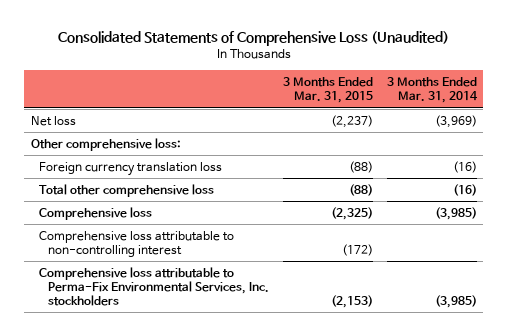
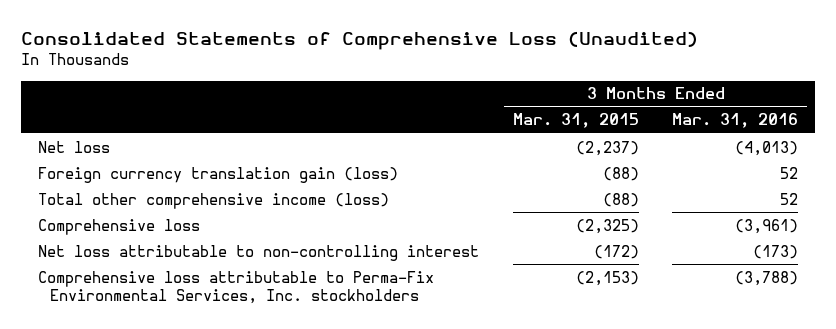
[386,77,478,104] 3 Months Ended Mar. 31, 2014 -> none
none -> [672,113,799,129] Mar. 31, 2016
[30,137,181,151] Other comprehensive loss: -> none
[39,161,223,176] Foreign currency translation loss -> [38,166,399,183] Foreign currency translation gain (loss)
[39,183,215,197] Total other comprehensive loss -> [38,192,390,209] Total other comprehensive income (loss)
[39,230,235,257] Comprehensive loss attributable to non-controlling interest -> [38,244,480,261] Net loss attributable to non-controlling interest

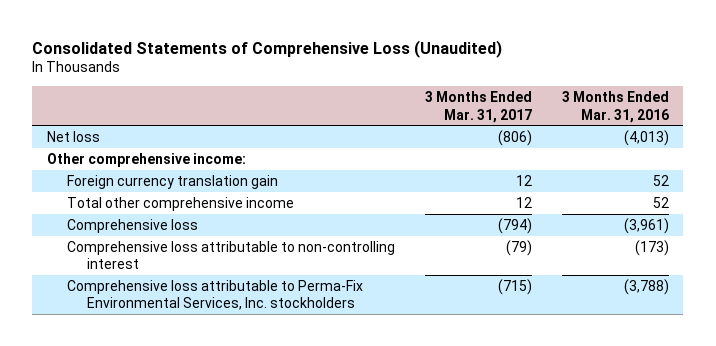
[512,113,639,129] Mar. 31, 2015 -> none
none -> [424,90,532,123] 3 Months Ended Mar. 31, 2017
none -> [47,152,247,167] Other comprehensive income:
[38,166,399,183] Foreign currency translation gain (loss) -> [67,174,279,189] Foreign currency translation gain
[38,192,390,209] Total other comprehensive income (loss) -> [67,196,295,211] Total other comprehensive income
[38,244,480,261] Net loss attributable to non-controlling interest -> [67,240,396,270] Comprehensive loss attributable to non-controlling interest

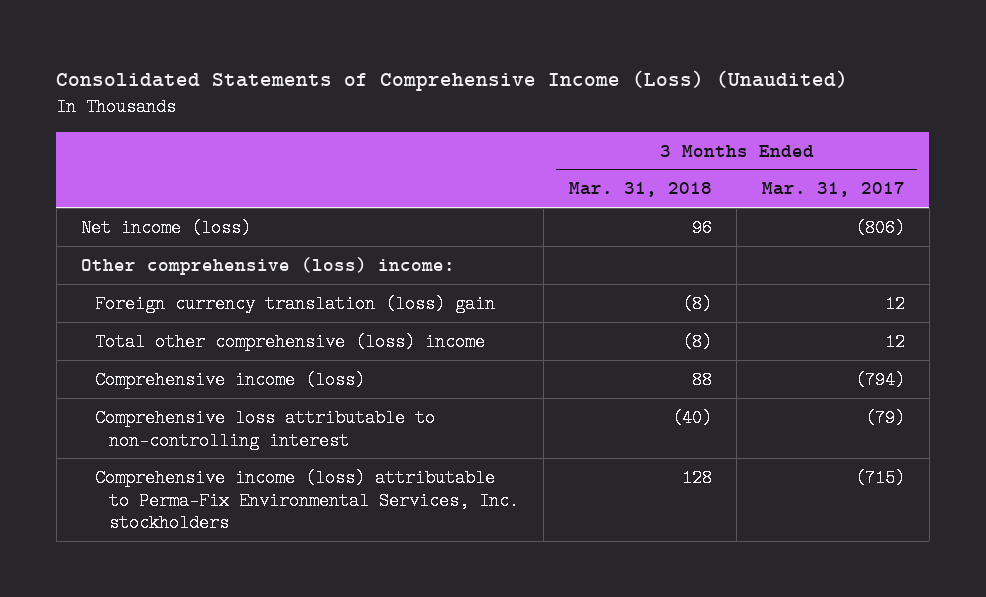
[32,39,503,58] Consolidated Statements of Comprehensive Loss (Unaudited) -> [56,70,849,92] Consolidated Statements of Comprehensive Income (Loss) (Unaudited)
[561,90,669,123] 3 Months Ended Mar. 31, 2016 -> none
none -> [568,182,712,198] Mar. 31, 2018
[47,130,101,142] Net loss -> [81,218,252,237] Net income (loss)
[47,152,247,167] Other comprehensive income: -> [81,256,456,275] Other comprehensive (loss) income:
[67,174,279,189] Foreign currency translation gain -> [95,294,496,313] Foreign currency translation (loss) gain
[67,196,295,211] Total other comprehensive income -> [95,332,486,351] Total other comprehensive (loss) income
[67,218,199,233] Comprehensive loss -> [95,370,366,389] Comprehensive income (loss)
[67,279,364,311] Comprehensive loss attributable to Perma-Fix Environmental Services, Inc. stockholders -> [95,468,520,533] Comprehensive income (loss) attributable to Perma-Fix Environmental Services, Inc. stockholders

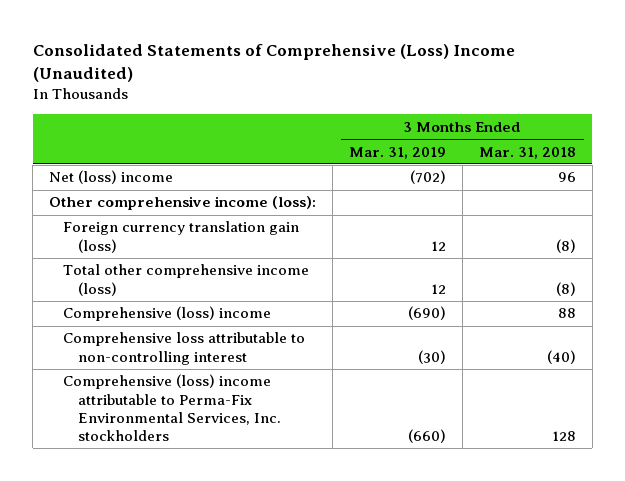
[56,70,849,92] Consolidated Statements of Comprehensive Income (Loss) (Unaudited) -> [32,43,515,83] Consolidated Statements of Comprehensive (Loss) Income (Unaudited)
[761,182,905,198] Mar. 31, 2017 -> none
none -> [348,146,446,159] Mar. 31, 2019
[81,218,252,237] Net income (loss) -> [49,170,174,185] Net (loss) income
[81,256,456,275] Other comprehensive (loss) income: -> [49,196,317,211] Other comprehensive income (loss):
[95,294,496,313] Foreign currency translation (loss) gain -> [63,221,300,253] Foreign currency translation gain (loss)
[95,332,486,351] Total other comprehensive (loss) income -> [63,264,310,296] Total other comprehensive income (loss)
[95,370,366,389] Comprehensive income (loss) -> [63,306,272,322] Comprehensive (loss) income
[95,468,520,533] Comprehensive income (loss) attributable to Perma-Fix Environmental Services, Inc. stockholders -> [63,374,281,441] Comprehensive (loss) income attributable to Perma-Fix Environmental Services, Inc. stockholders

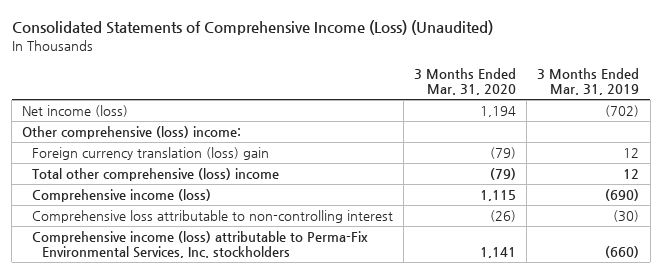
[32,43,515,83] Consolidated Statements of Comprehensive (Loss) Income (Unaudited) -> [11,19,493,35] Consolidated Statements of Comprehensive Income (Loss) (Unaudited)
[478,146,576,159] Mar. 31, 2018 -> none
none -> [414,67,517,96] 3 Months Ended Mar. 31, 2020
[49,170,174,185] Net (loss) income -> [22,105,129,118] Net income (loss)
[49,196,317,211] Other comprehensive income (loss): -> [22,126,242,140] Other comprehensive (loss) income:
[63,221,300,253] Foreign currency translation gain (loss) -> [32,147,270,161] Foreign currency translation (loss) gain
[63,264,310,296] Total other comprehensive income (loss) -> [32,168,280,182] Total other comprehensive (loss) income
[63,306,272,322] Comprehensive (loss) income -> [32,189,212,203] Comprehensive income (loss)
[63,374,281,441] Comprehensive (loss) income attributable to Perma-Fix Environmental Services, Inc. stockholders -> [32,231,369,259] Comprehensive income (loss) attributable to Perma-Fix Environmental Services, Inc. stockholders

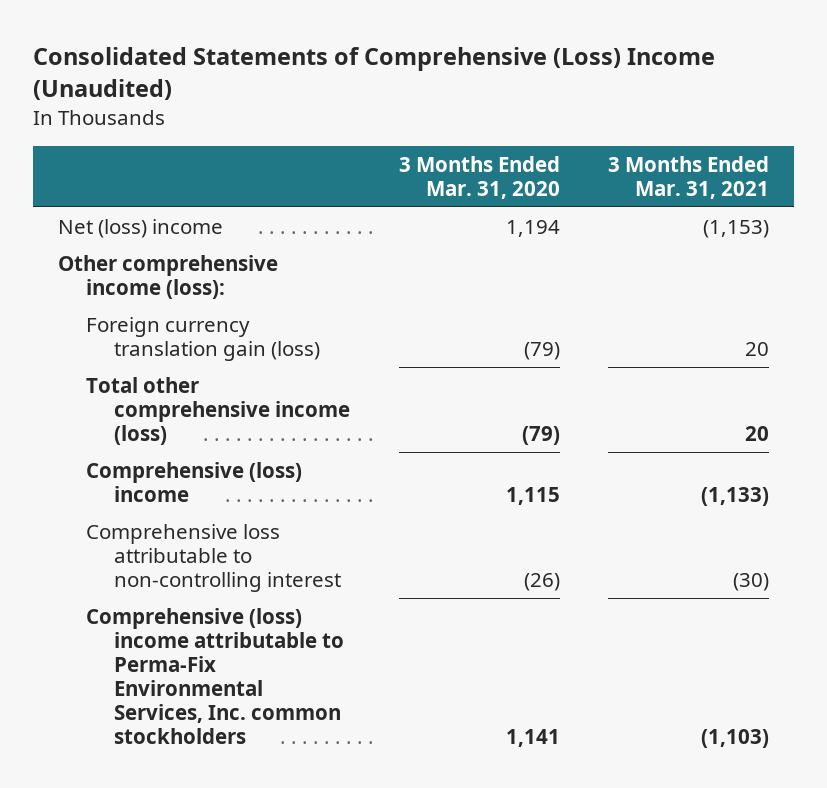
[11,19,493,35] Consolidated Statements of Comprehensive Income (Loss) (Unaudited) -> [33,47,716,101] Consolidated Statements of Comprehensive (Loss) Income (Unaudited)
[537,67,640,96] 3 Months Ended Mar. 31, 2019 -> none
none -> [608,155,770,199] 3 Months Ended Mar. 31, 2021
[22,105,129,118] Net income (loss) -> [57,218,223,238] Net (loss) income
[22,126,242,140] Other comprehensive (loss) income: -> [57,254,278,299] Other comprehensive income (loss):
[32,147,270,161] Foreign currency translation (loss) gain -> [85,316,320,361] Foreign currency translation gain (loss)
[32,168,280,182] Total other comprehensive (loss) income -> [85,376,350,445] Total other comprehensive income (loss)
[32,189,212,203] Comprehensive income (loss) -> [85,461,302,502] Comprehensive (loss) income
[32,231,369,259] Comprehensive income (loss) attributable to Perma-Fix Environmental Services, Inc. stockholders -> [85,607,344,744] Comprehensive (loss) income attributable to Perma-Fix Environmental Services, Inc. common stockholders

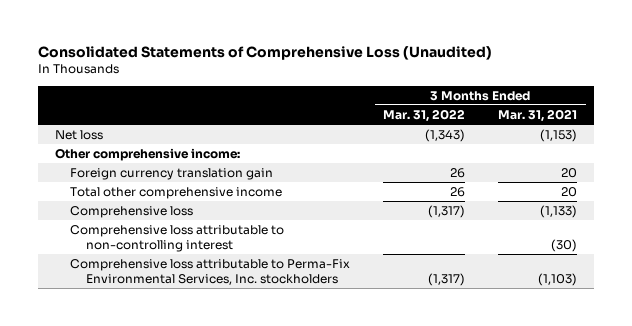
[33,47,716,101] Consolidated Statements of Comprehensive (Loss) Income (Unaudited) -> [37,45,492,60] Consolidated Statements of Comprehensive Loss (Unaudited)
[398,155,560,199] 3 Months Ended Mar. 31, 2020 -> none
none -> [383,108,466,122] Mar. 31, 2022
[57,218,223,238] Net (loss) income -> [54,130,103,141] Net loss
[57,254,278,299] Other comprehensive income (loss): -> [54,148,240,162] Other comprehensive income:
[85,316,320,361] Foreign currency translation gain (loss) -> [70,168,274,181] Foreign currency translation gain
[85,376,350,445] Total other comprehensive income (loss) -> [70,187,283,200] Total other comprehensive income
[85,461,302,502] Comprehensive (loss) income -> [70,206,194,219] Comprehensive loss
[85,607,344,744] Comprehensive (loss) income attributable to Perma-Fix Environmental Services, Inc. common stockholders -> [70,259,351,285] Comprehensive loss attributable to Perma-Fix Environmental Services, Inc. stockholders

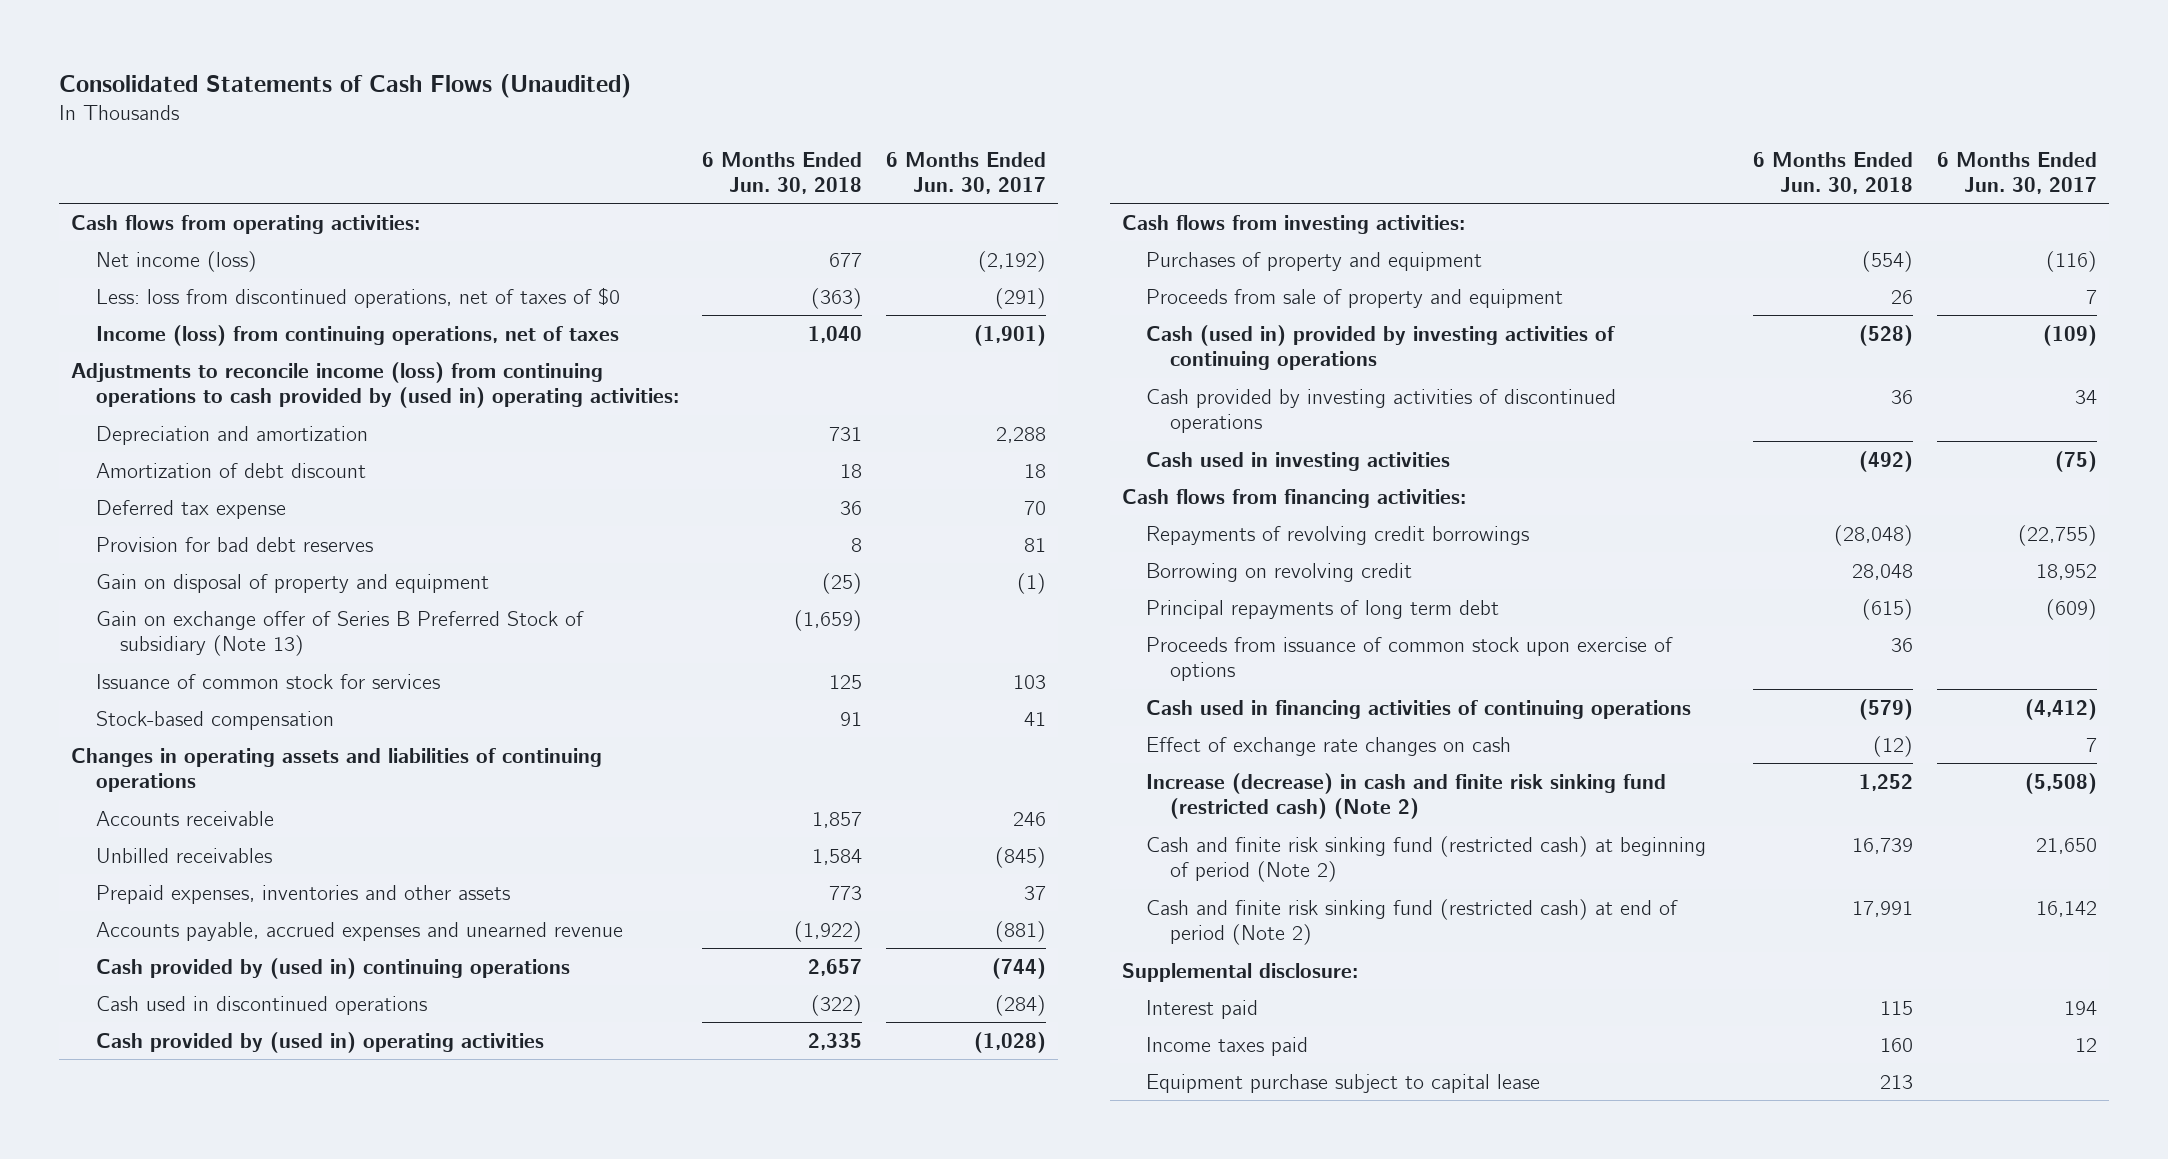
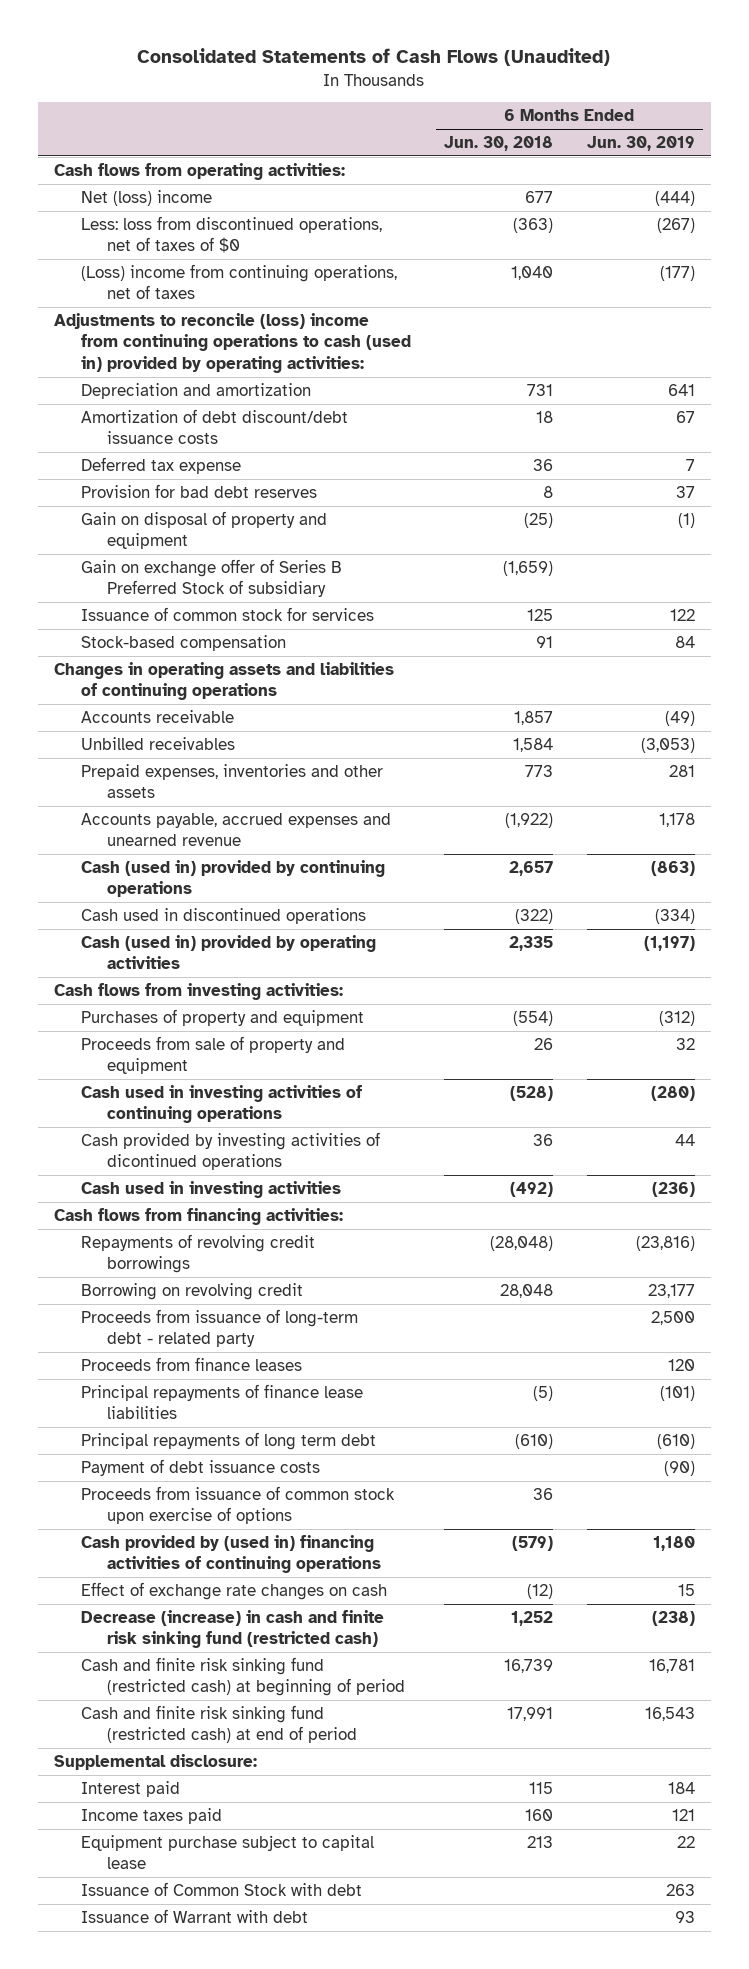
[886,151,1047,194] 6 Months Ended Jun. 30, 2017 -> none
none -> [586,136,695,152] Jun. 30, 2019
[95,250,257,272] Net income (loss) -> [80,190,212,207] Net (loss) income
[95,324,619,346] Income (loss) from continuing operations, net of taxes -> [80,264,397,300] (Loss) income from continuing operations, net of taxes
[71,361,679,409] Adjustments to reconcile income (loss) from continuing operations to cash provided by (used in) operating activities: -> [54,313,411,373] Adjustments to reconcile (loss) income from continuing operations to cash (used in) provided by operating activities:
[95,462,366,478] Amortization of debt discount -> [80,409,348,445] Amortization of debt discount/debt issuance costs
[95,610,584,657] Gain on exchange offer of Series B Preferred Stock of subsidiary (Note 13) -> [80,559,342,598] Gain on exchange offer of Series B Preferred Stock of subsidiary
[95,957,570,979] Cash provided by (used in) continuing operations -> [80,860,385,898] Cash (used in) provided by continuing operations
[95,1031,544,1053] Cash provided by (used in) operating activities -> [80,935,376,970] Cash (used in) provided by operating activities
[1146,324,1616,371] Cash (used in) provided by investing activities of continuing operations -> [80,1085,362,1124] Cash used in investing activities of continuing operations
[1146,388,1617,434] Cash provided by investing activities of discontinued operations -> [80,1132,380,1171] Cash provided by investing activities of dicontinued operations
none -> [80,1309,358,1348] Proceeds from issuance of long-term debt - related party
none -> [80,1357,302,1372] Proceeds from finance leases
none -> [80,1384,363,1420] Principal repayments of finance lease liabilities
[1861,598,1913,620] (615) -> [515,1434,554,1450] (610)
none -> [80,1459,320,1477] Payment of debt issuance costs
[1146,699,1692,719] Cash used in financing activities of continuing operations -> [80,1535,382,1574] Cash provided by (used in) financing activities of continuing operations
[1146,772,1667,820] Increase (decrease) in cash and finite risk sinking fund (restricted cash) (Note 2) -> [80,1610,384,1649] Decrease (increase) in cash and finite risk sinking fund (restricted cash)
[1146,835,1707,883] Cash and finite risk sinking fund (restricted cash) at beginning of period (Note 2) -> [80,1657,406,1697] Cash and finite risk sinking fund (restricted cash) at beginning of period
[1146,898,1679,946] Cash and finite risk sinking fund (restricted cash) at end of period (Note 2) -> [80,1705,358,1744] Cash and finite risk sinking fund (restricted cash) at end of period
none -> [80,1882,362,1897] Issuance of Common Stock with debt
none -> [80,1909,308,1924] Issuance of Warrant with debt

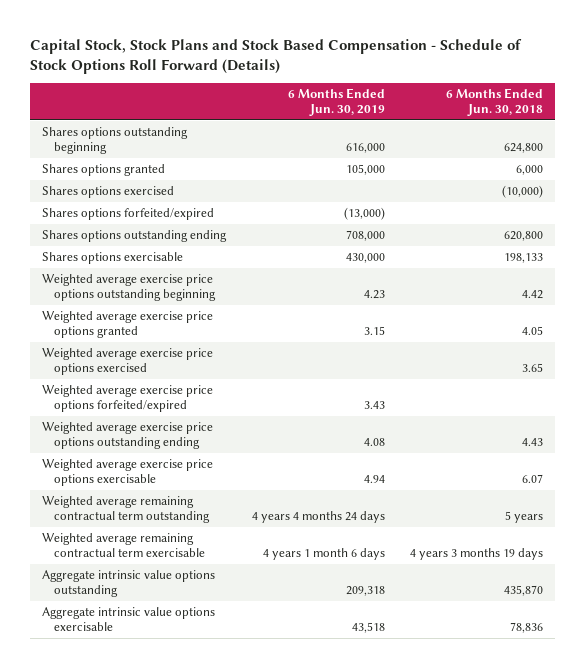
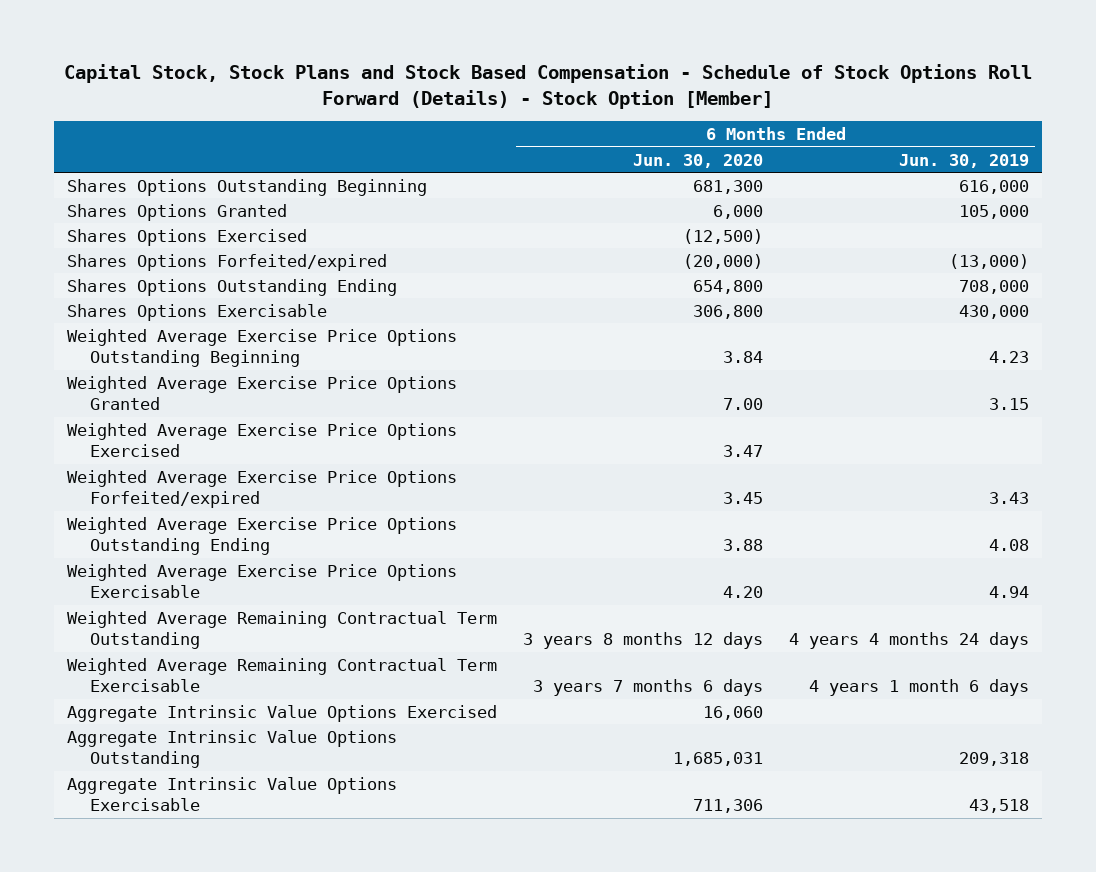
[29,38,522,74] Capital Stock, Stock Plans and Stock Based Compensation - Schedule of Stock Options Roll Forward (Details) -> [63,64,1032,109] Capital Stock, Stock Plans and Stock Based Compensation - Schedule of Stock Options Roll Forward (Details) - Stock Option [Member]
[445,87,543,117] 6 Months Ended Jun. 30, 2018 -> none
none -> [632,153,763,168] Jun. 30, 2020
[42,127,189,155] Shares options outstanding beginning -> [66,178,427,196] Shares Options Outstanding Beginning
[42,164,166,177] Shares options granted -> [66,203,287,221] Shares Options Granted
[42,186,175,199] Shares options exercised -> [66,228,307,246] Shares Options Exercised
[42,208,215,221] Shares options forfeited/expired -> [66,253,387,271] Shares Options Forfeited/expired
[42,230,228,243] Shares options outstanding ending -> [66,278,397,296] Shares Options Outstanding Ending
[42,252,184,265] Shares options exercisable -> [66,303,327,321] Shares Options Exercisable
[42,274,217,302] Weighted average exercise price options outstanding beginning -> [66,328,457,368] Weighted Average Exercise Price Options Outstanding Beginning
[42,311,214,339] Weighted average exercise price options granted -> [66,375,457,411] Weighted Average Exercise Price Options Granted
[42,348,214,376] Weighted average exercise price options exercised -> [66,422,457,458] Weighted Average Exercise Price Options Exercised
[42,385,214,413] Weighted average exercise price options forfeited/expired -> [66,469,457,509] Weighted Average Exercise Price Options Forfeited/expired
[42,422,214,450] Weighted average exercise price options outstanding ending -> [66,516,457,556] Weighted Average Exercise Price Options Outstanding Ending
[42,459,214,487] Weighted average exercise price options exercisable -> [66,563,457,599] Weighted Average Exercise Price Options Exercisable
[42,496,211,524] Weighted average remaining contractual term outstanding -> [66,610,497,650] Weighted Average Remaining Contractual Term Outstanding
[42,533,206,558] Weighted average remaining contractual term exercisable -> [66,657,497,693] Weighted Average Remaining Contractual Term Exercisable
none -> [66,704,497,722] Aggregate Intrinsic Value Options Exercised
[42,570,216,598] Aggregate intrinsic value options outstanding -> [66,729,397,769] Aggregate Intrinsic Value Options Outstanding
[42,607,216,632] Aggregate intrinsic value options exercisable -> [66,776,397,812] Aggregate Intrinsic Value Options Exercisable

